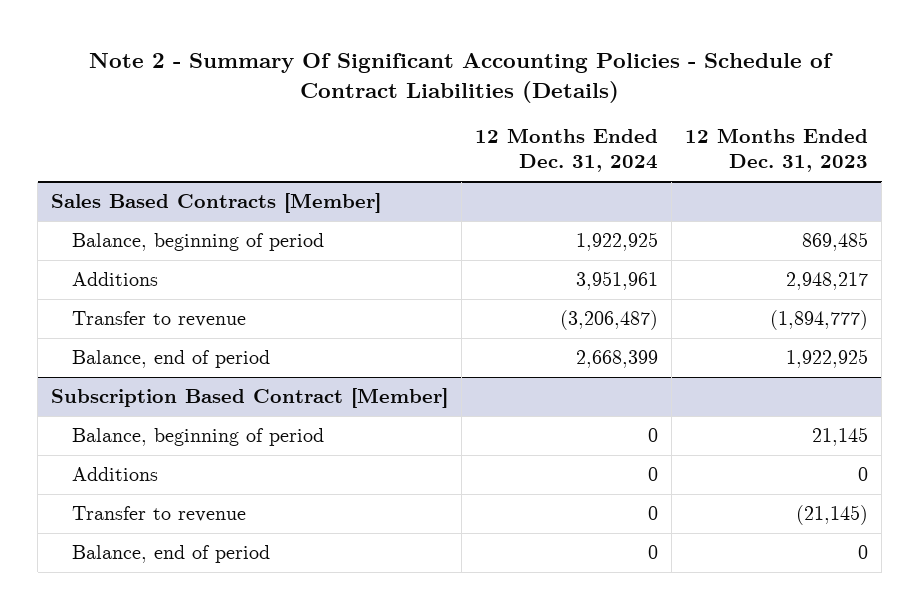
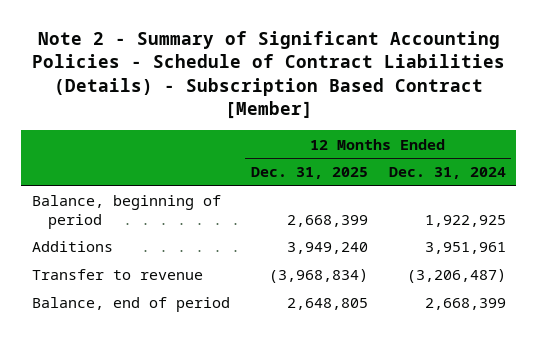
[88,52,833,103] Note 2 - Summary Of Significant Accounting Policies - Schedule of Contract Liabilities (Details) -> [31,30,505,120] Note 2 - Summary of Significant Accounting Policies - Schedule of Contract Liabilities (Details) - Subscription Based Contract [Member]
[685,128,869,173] 12 Months Ended Dec. 31, 2023 -> none
none -> [250,167,368,180] Dec. 31, 2025
[51,193,382,214] Sales Based Contracts [Member] -> none
[51,388,449,409] Subscription Based Contract [Member] -> none
[72,428,325,447] Balance, beginning of period -> none
[72,467,159,482] Additions -> none
[72,506,247,523] Transfer to revenue -> none
[72,545,271,564] Balance, end of period -> none

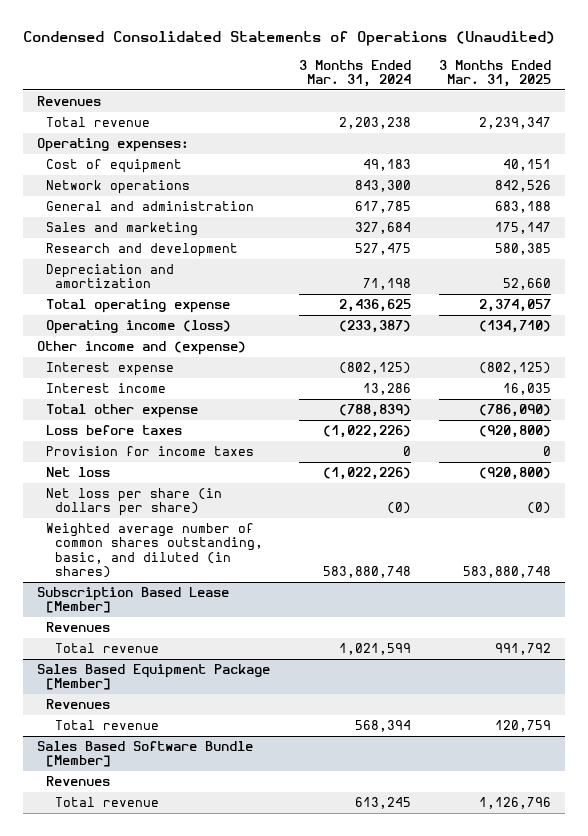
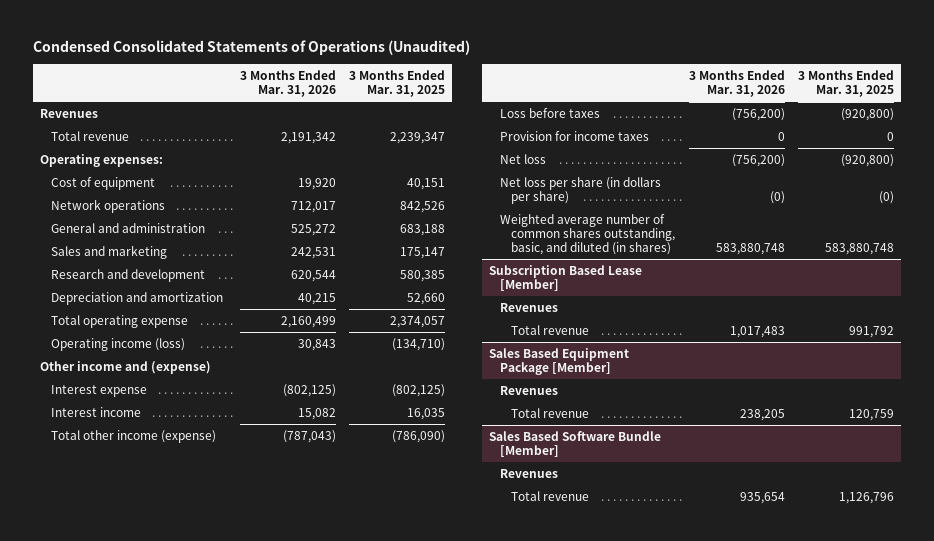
[298,59,411,87] 3 Months Ended Mar. 31, 2024 -> none
none -> [239,69,336,97] 3 Months Ended Mar. 31, 2026
[46,404,199,419] Total other expense -> [51,429,217,443] Total other income (expense)

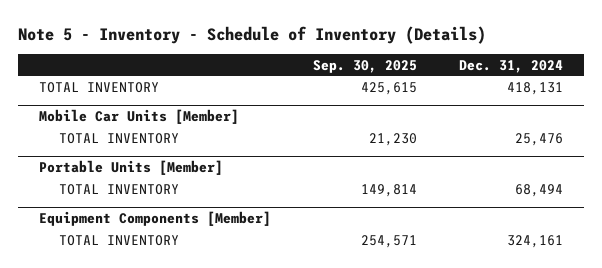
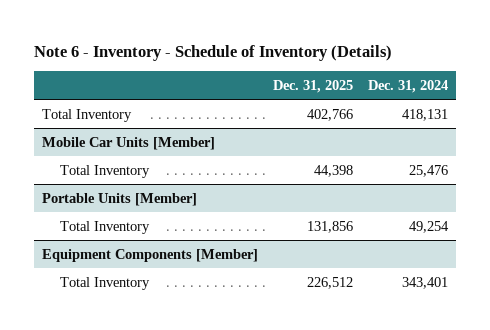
[17,25,486,44] Note 5 - Inventory - Schedule of Inventory (Details) -> [34,44,393,61] Note 6 - Inventory - Schedule of Inventory (Details)
[312,59,417,73] Sep. 30, 2025 -> none
none -> [273,79,354,93] Dec. 31, 2025
[38,81,159,93] TOTAL INVENTORY -> [42,108,133,122] Total Inventory
[58,132,179,144] TOTAL INVENTORY -> [60,164,151,178] Total Inventory
[58,183,179,195] TOTAL INVENTORY -> [60,220,151,234] Total Inventory
[515,183,564,197] 68,494 -> [409,220,450,233] 49,254
[58,234,179,246] TOTAL INVENTORY -> [60,276,151,290] Total Inventory
[507,234,564,248] 324,161 -> [402,276,449,289] 343,401

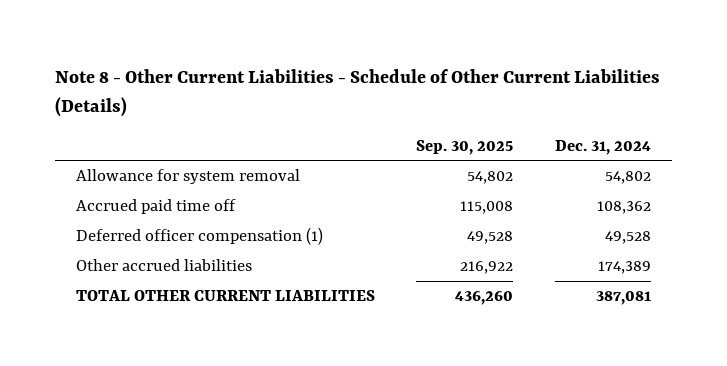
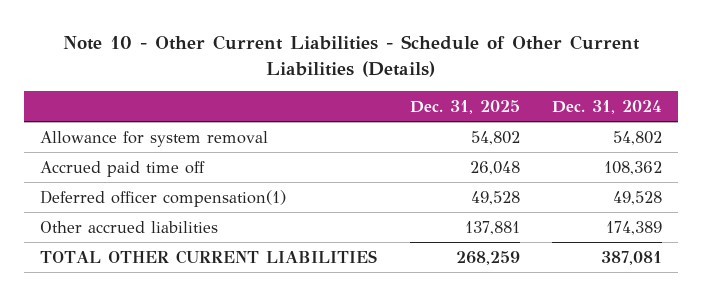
[54,69,660,117] Note 8 - Other Current Liabilities - Schedule of Other Current Liabilities (Details) -> [63,35,641,77] Note 10 - Other Current Liabilities - Schedule of Other Current Liabilities (Details)
[416,139,514,155] Sep. 30, 2025 -> none
none -> [409,100,520,115] Dec. 31, 2025
[75,227,323,246] Deferred officer compensation (1) -> [40,189,287,207] Deferred officer compensation(1)

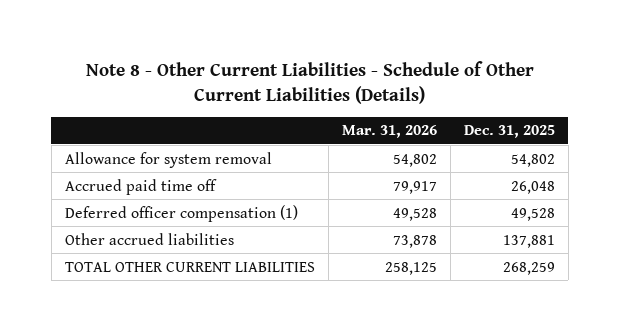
[63,35,641,77] Note 10 - Other Current Liabilities - Schedule of Other Current Liabilities (Details) -> [85,61,534,104] Note 8 - Other Current Liabilities - Schedule of Other Current Liabilities (Details)
[552,100,663,115] Dec. 31, 2024 -> none
none -> [341,125,437,139] Mar. 31, 2026
[40,189,287,207] Deferred officer compensation(1) -> [64,204,298,222] Deferred officer compensation (1)

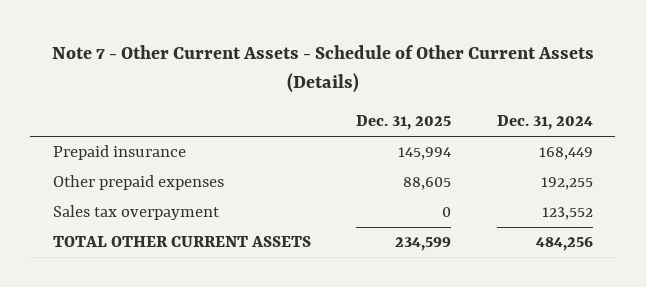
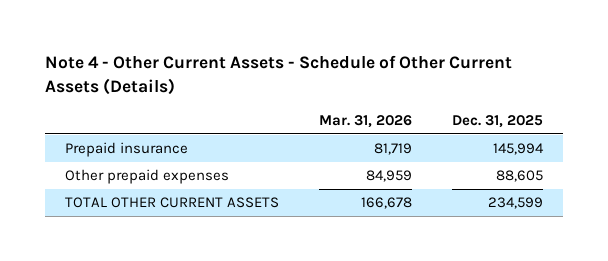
[51,45,594,93] Note 7 - Other Current Assets - Schedule of Other Current Assets (Details) -> [44,55,512,95] Note 4 - Other Current Assets - Schedule of Other Current Assets (Details)
[496,115,593,131] Dec. 31, 2024 -> none
none -> [318,115,412,129] Mar. 31, 2026
[53,205,221,221] Sales tax overpayment -> none

